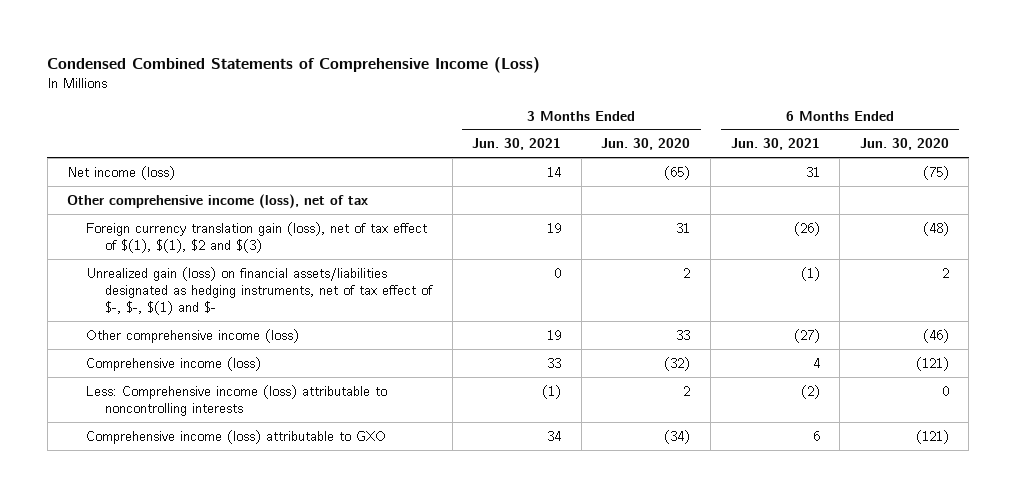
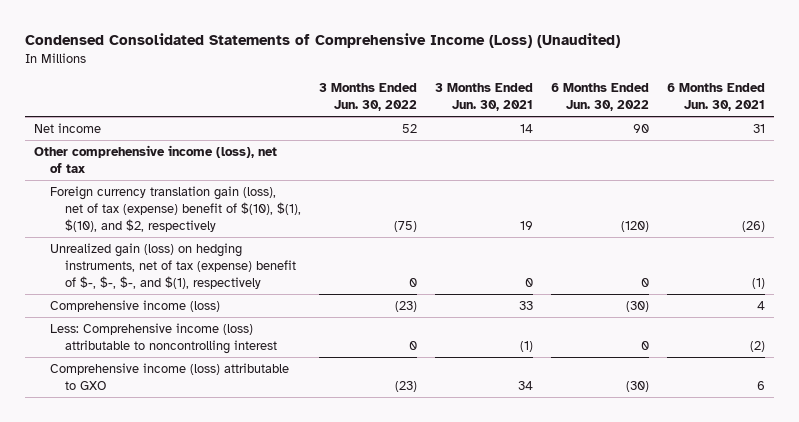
[47,57,541,74] Condensed Combined Statements of Comprehensive Income (Loss) -> [24,33,620,49] Condensed Consolidated Statements of Comprehensive Income (Loss) (Unaudited)
[601,138,691,151] Jun. 30, 2020 -> none
[859,138,949,151] Jun. 30, 2020 -> none
none -> [319,83,418,112] 3 Months Ended Jun. 30, 2022
none -> [551,83,650,112] 6 Months Ended Jun. 30, 2022
[67,165,176,180] Net income (loss) -> [33,122,101,133] Net income
[86,328,300,343] Other comprehensive income (loss) -> none
[86,221,428,253] Foreign currency translation gain (loss), net of tax effect of $(1), $(1), $2 and $(3) -> [49,185,302,233] Foreign currency translation gain (loss), net of tax (expense) benefit of $(10), $(1), $(10), and $2, respectively
[86,266,434,316] Unrealized gain (loss) on financial assets/liabilities designated as hedging instruments, net of tax effect of $-, $-, $(1) and $- -> [49,242,297,290] Unrealized gain (loss) on hedging instruments, net of tax (expense) benefit of $-, $-, $-, and $(1), respectively
[86,384,388,416] Less: Comprehensive income (loss) attributable to noncontrolling interests -> [49,322,278,354] Less: Comprehensive income (loss) attributable to noncontrolling interest

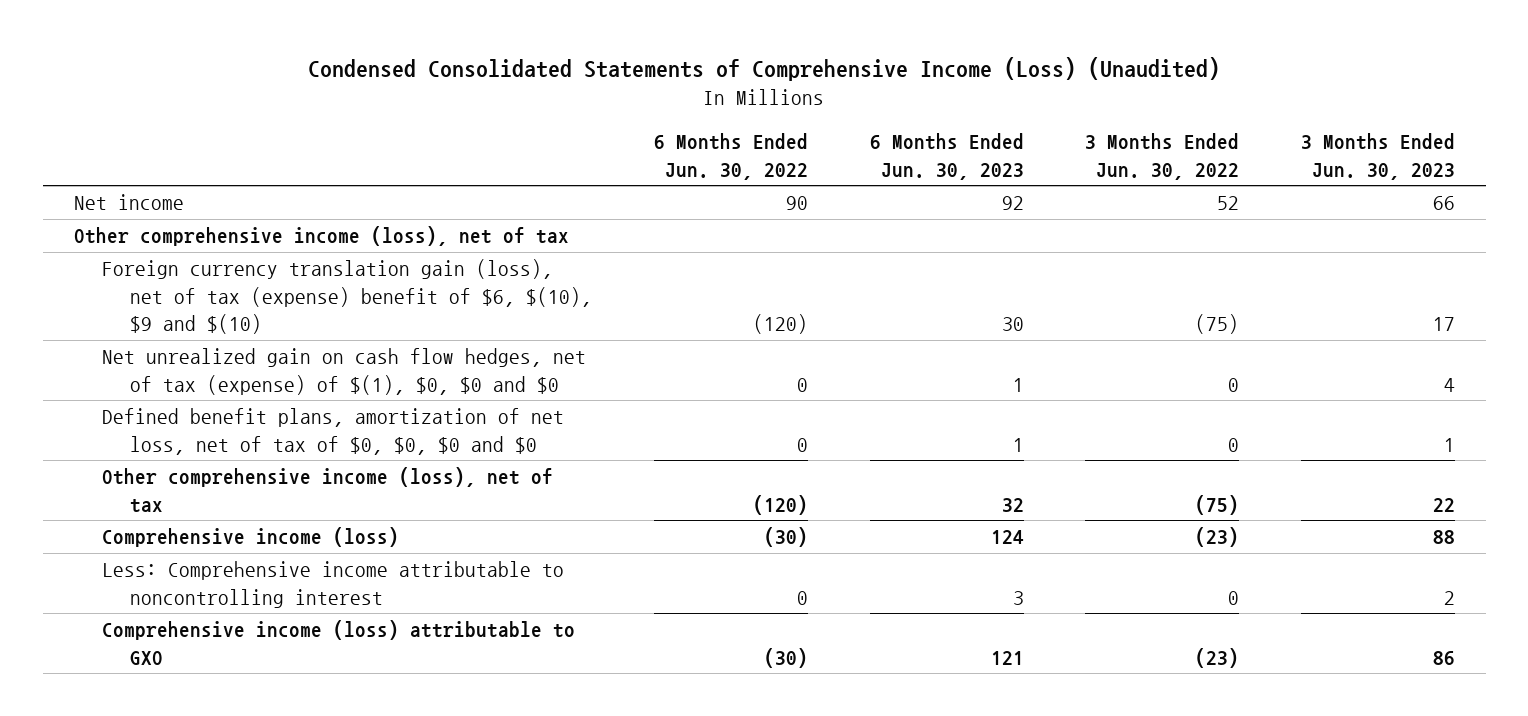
[435,83,534,112] 3 Months Ended Jun. 30, 2021 -> none
[667,83,766,112] 6 Months Ended Jun. 30, 2021 -> none
none -> [869,133,1024,180] 6 Months Ended Jun. 30, 2023
none -> [1300,133,1455,180] 3 Months Ended Jun. 30, 2023
[49,185,302,233] Foreign currency translation gain (loss), net of tax (expense) benefit of $(10), $(1), $(10), and $2, respectively -> [101,259,593,334] Foreign currency translation gain (loss), net of tax (expense) benefit of $6, $(10), $9 and $(10)
[49,242,297,290] Unrealized gain (loss) on hedging instruments, net of tax (expense) benefit of $-, $-, $-, and $(1), respectively -> [101,348,586,395] Net unrealized gain on cash flow hedges, net of tax (expense) of $(1), $0, $0 and $0
none -> [101,408,564,455] Defined benefit plans, amortization of net loss, net of tax of $0, $0, $0 and $0
none -> [101,467,553,513] Other comprehensive income (loss), net of tax
[49,322,278,354] Less: Comprehensive income (loss) attributable to noncontrolling interest -> [101,561,564,608] Less: Comprehensive income attributable to noncontrolling interest

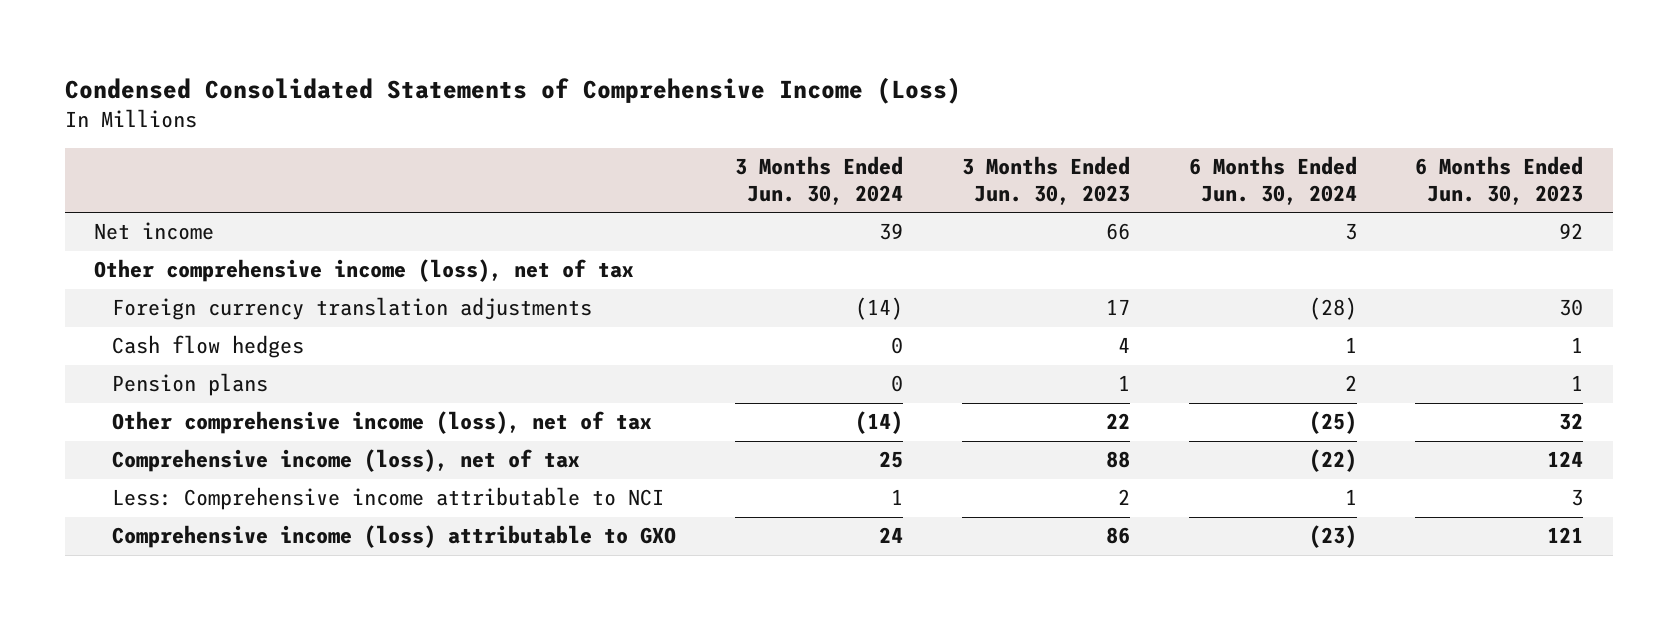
[308,56,1221,81] Condensed Consolidated Statements of Comprehensive Income (Loss) (Unaudited) -> [64,77,961,105] Condensed Consolidated Statements of Comprehensive Income (Loss)
[653,133,808,180] 6 Months Ended Jun. 30, 2022 -> none
[1085,133,1240,180] 3 Months Ended Jun. 30, 2022 -> none
none -> [735,156,904,205] 3 Months Ended Jun. 30, 2024
none -> [1188,156,1357,205] 6 Months Ended Jun. 30, 2024
[101,259,593,334] Foreign currency translation gain (loss), net of tax (expense) benefit of $6, $(10), $9 and $(10) -> [112,297,593,321] Foreign currency translation adjustments
[101,348,586,395] Net unrealized gain on cash flow hedges, net of tax (expense) of $(1), $0, $0 and $0 -> [112,335,305,359] Cash flow hedges
[101,408,564,455] Defined benefit plans, amortization of net loss, net of tax of $0, $0, $0 and $0 -> [112,373,269,397] Pension plans
[101,527,399,548] Comprehensive income (loss) -> [112,449,581,473] Comprehensive income (loss), net of tax
[101,561,564,608] Less: Comprehensive income attributable to noncontrolling interest -> [112,487,665,511] Less: Comprehensive income attributable to NCI

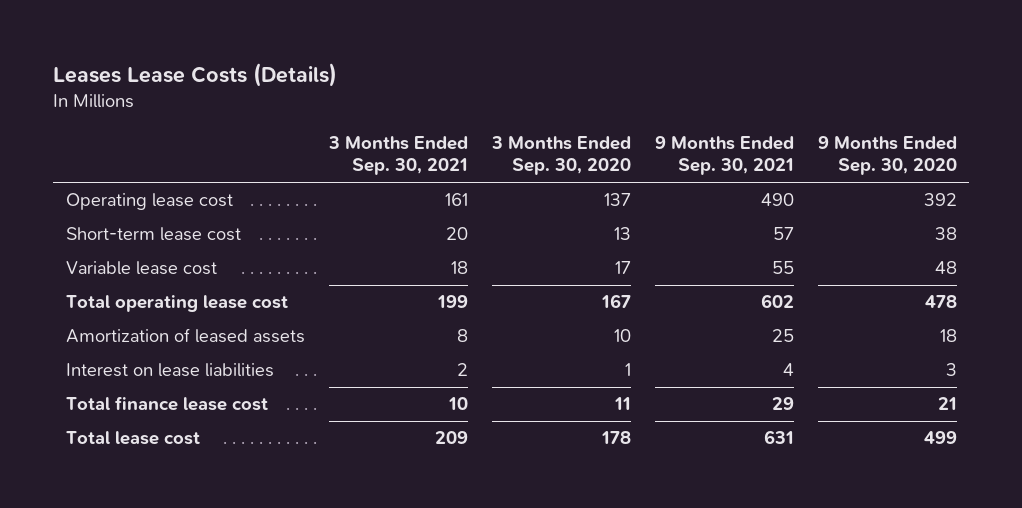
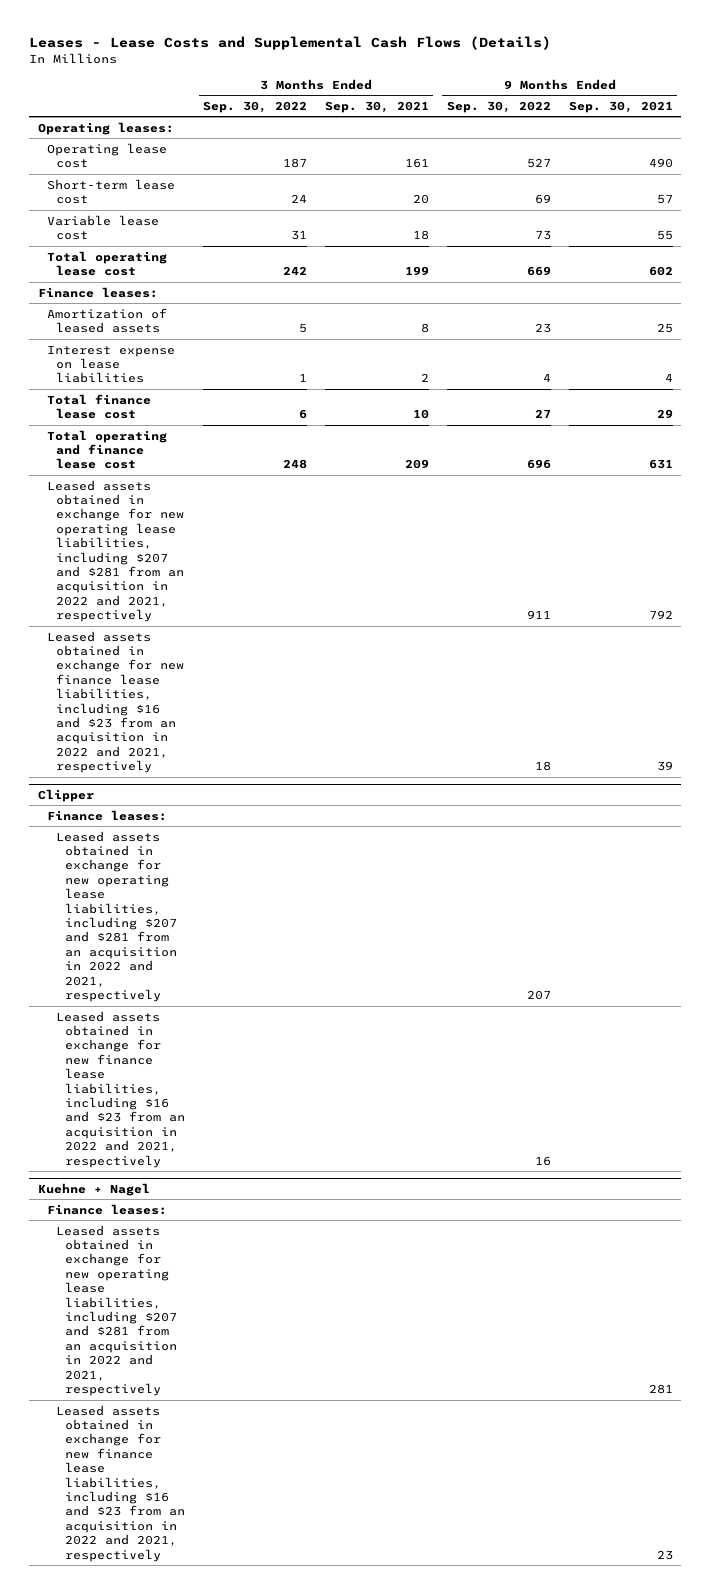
[53,63,338,88] Leases Lease Costs (Details) -> [29,36,552,51] Leases - Lease Costs and Supplemental Cash Flows (Details)
[490,135,631,176] 3 Months Ended Sep. 30, 2020 -> none
[817,135,957,176] 9 Months Ended Sep. 30, 2020 -> none
none -> [203,100,308,113] Sep. 30, 2022
none -> [446,100,551,113] Sep. 30, 2022
none -> [38,121,175,135] Operating leases:
none -> [38,286,159,298] Finance leases:
[65,363,274,378] Interest on lease liabilities -> [47,344,176,384] Interest expense on lease liabilities
[65,431,200,446] Total lease cost -> [47,429,168,470] Total operating and finance lease cost
none -> [47,479,185,623] Leased assets obtained in exchange for new operating lease liabilities, including $207 and $281 from an acquisition in 2022 and 2021, respectively
none -> [47,630,185,774] Leased assets obtained in exchange for new finance lease liabilities, including $16 and $23 from an acquisition in 2022 and 2021, respectively
none -> [38,788,95,802] Clipper
none -> [47,809,168,821] Finance leases:
none -> [56,830,178,1003] Leased assets obtained in exchange for new operating lease liabilities, including $207 and $281 from an acquisition in 2022 and 2021, respectively
none -> [56,1010,186,1168] Leased assets obtained in exchange for new finance lease liabilities, including $16 and $23 from an acquisition in 2022 and 2021, respectively
none -> [38,1182,151,1196] Kuehne + Nagel
none -> [47,1203,168,1215] Finance leases:
none -> [56,1224,178,1397] Leased assets obtained in exchange for new operating lease liabilities, including $207 and $281 from an acquisition in 2022 and 2021, respectively
none -> [56,1404,186,1562] Leased assets obtained in exchange for new finance lease liabilities, including $16 and $23 from an acquisition in 2022 and 2021, respectively

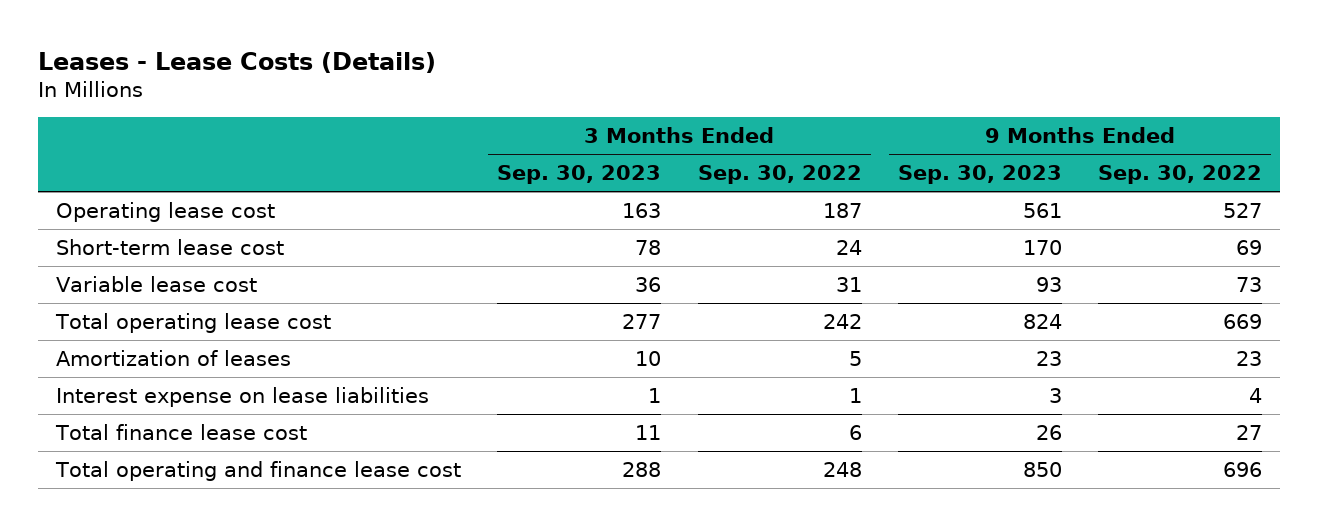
[29,36,552,51] Leases - Lease Costs and Supplemental Cash Flows (Details) -> [38,51,437,73] Leases - Lease Costs (Details)
[324,100,429,113] Sep. 30, 2021 -> none
[568,100,673,113] Sep. 30, 2021 -> none
none -> [497,165,662,185] Sep. 30, 2023
none -> [897,165,1062,185] Sep. 30, 2023
[38,121,175,135] Operating leases: -> none
[38,286,159,298] Finance leases: -> none
[47,307,168,334] Amortization of leased assets -> [56,349,292,366] Amortization of leases
[47,479,185,623] Leased assets obtained in exchange for new operating lease liabilities, including $207 and $281 from an acquisition in 2022 and 2021, respectively -> none
[47,630,185,774] Leased assets obtained in exchange for new finance lease liabilities, including $16 and $23 from an acquisition in 2022 and 2021, respectively -> none
[38,788,95,802] Clipper -> none
[47,809,168,821] Finance leases: -> none
[56,830,178,1003] Leased assets obtained in exchange for new operating lease liabilities, including $207 and $281 from an acquisition in 2022 and 2021, respectively -> none
[56,1010,186,1168] Leased assets obtained in exchange for new finance lease liabilities, including $16 and $23 from an acquisition in 2022 and 2021, respectively -> none
[38,1182,151,1196] Kuehne + Nagel -> none
[47,1203,168,1215] Finance leases: -> none
[56,1224,178,1397] Leased assets obtained in exchange for new operating lease liabilities, including $207 and $281 from an acquisition in 2022 and 2021, respectively -> none
[56,1404,186,1562] Leased assets obtained in exchange for new finance lease liabilities, including $16 and $23 from an acquisition in 2022 and 2021, respectively -> none

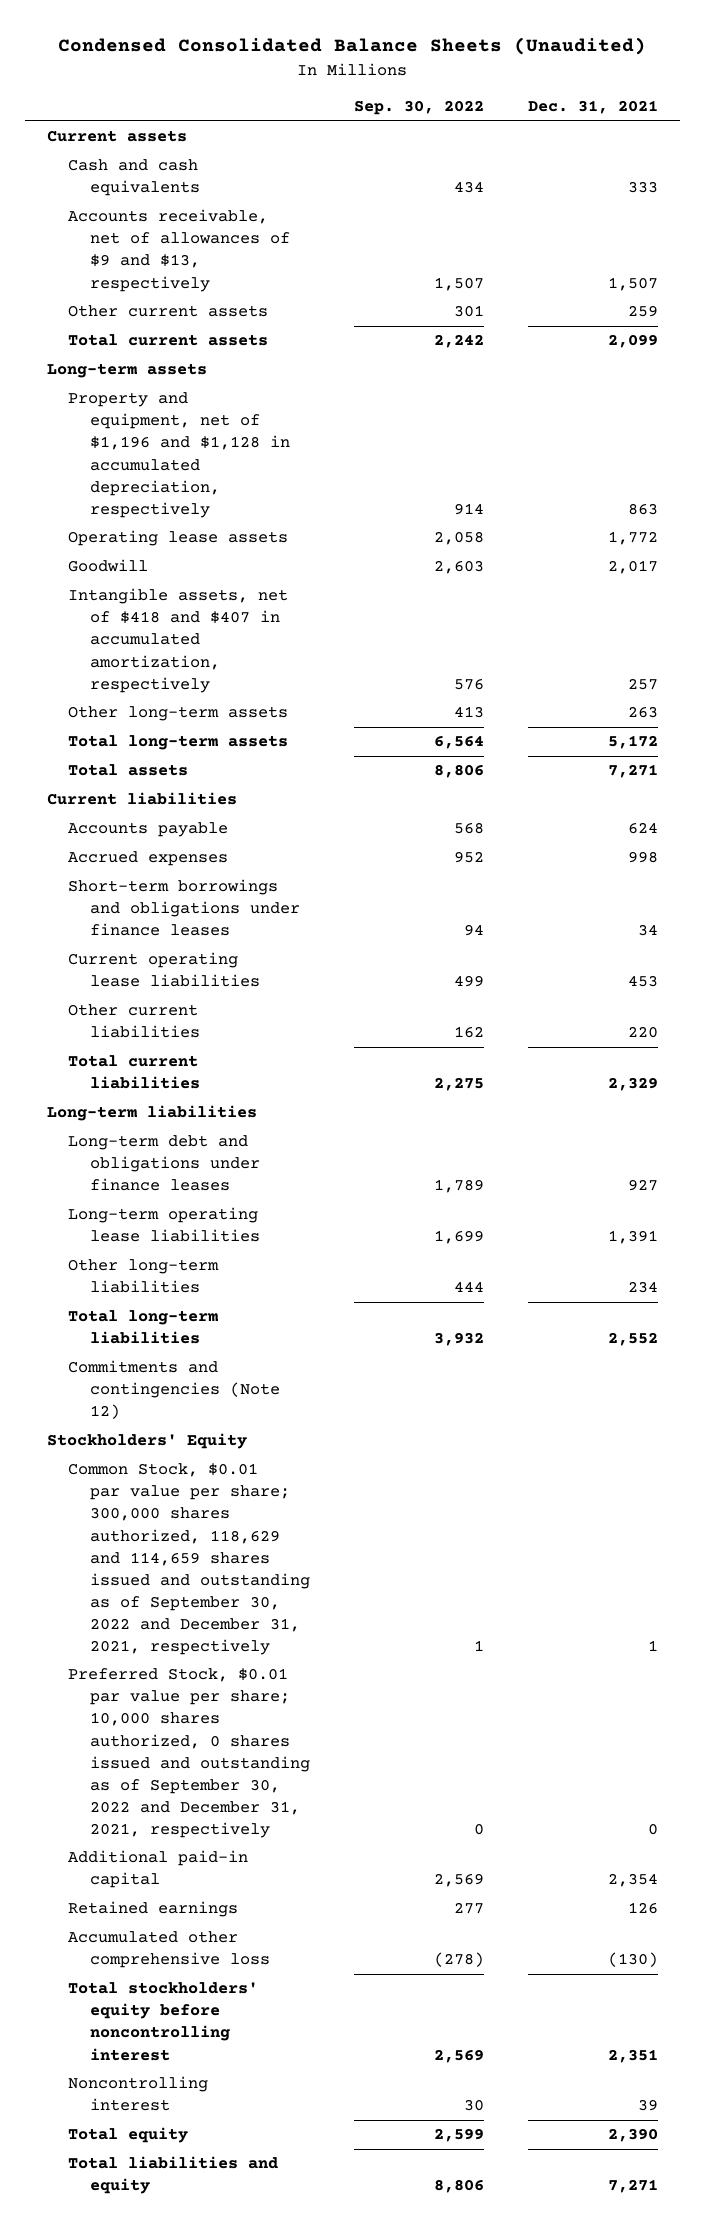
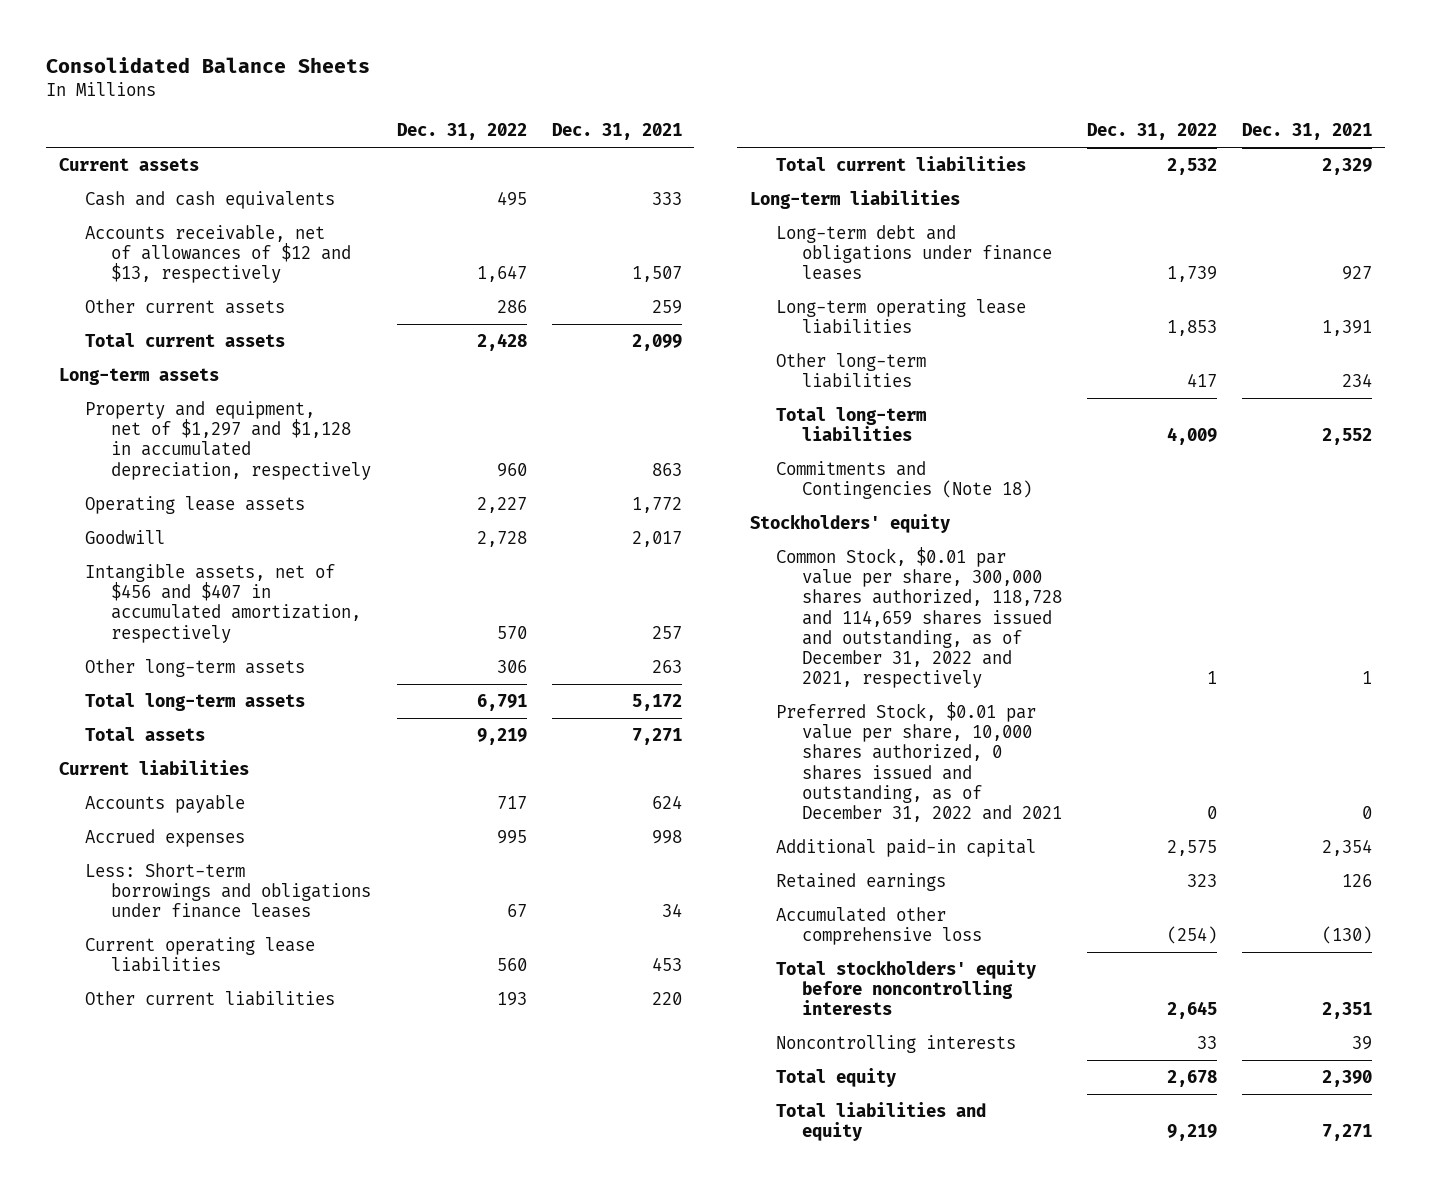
[58,37,647,56] Condensed Consolidated Balance Sheets (Unaudited) -> [46,56,371,73] Consolidated Balance Sheets
[353,100,484,116] Sep. 30, 2022 -> none
none -> [396,123,527,141] Dec. 31, 2022
[68,209,290,292] Accounts receivable, net of allowances of $9 and $13, respectively -> [85,224,352,284] Accounts receivable, net of allowances of $12 and $13, respectively
[68,392,290,518] Property and equipment, net of $1,196 and $1,128 in accumulated depreciation, respectively -> [85,400,372,480] Property and equipment, net of $1,297 and $1,128 in accumulated depreciation, respectively
[68,588,289,693] Intangible assets, net of $418 and $407 in accumulated amortization, respectively -> [85,563,362,643] Intangible assets, net of $456 and $407 in accumulated amortization, respectively
[68,879,300,937] Short-term borrowings and obligations under finance leases -> [85,862,372,919] Less: Short-term borrowings and obligations under finance leases
[68,1360,280,1420] Commitments and contingencies (Note 12) -> [775,460,1032,500] Commitments and Contingencies (Note 18)
[46,1433,247,1450] Stockholders' Equity -> [749,513,950,533] Stockholders' equity
[68,1463,310,1655] Common Stock, $0.01 par value per share; 300,000 shares authorized, 118,629 and 114,659 shares issued and outstanding as of September 30, 2022 and December 31, 2021, respectively -> [775,546,1062,689] Common Stock, $0.01 par value per share, 300,000 shares authorized, 118,728 and 114,659 shares issued and outstanding, as of December 31, 2022 and 2021, respectively
[68,1668,310,1838] Preferred Stock, $0.01 par value per share; 10,000 shares authorized, 0 shares issued and outstanding as of September 30, 2022 and December 31, 2021, respectively -> [775,701,1062,823] Preferred Stock, $0.01 par value per share, 10,000 shares authorized, 0 shares issued and outstanding, as of December 31, 2022 and 2021
[68,1982,259,2061] Total stockholders' equity before noncontrolling interest -> [775,959,1036,1016] Total stockholders' equity before noncontrolling interests
[68,2076,209,2112] Noncontrolling interest -> [775,1034,1016,1053] Noncontrolling interests

